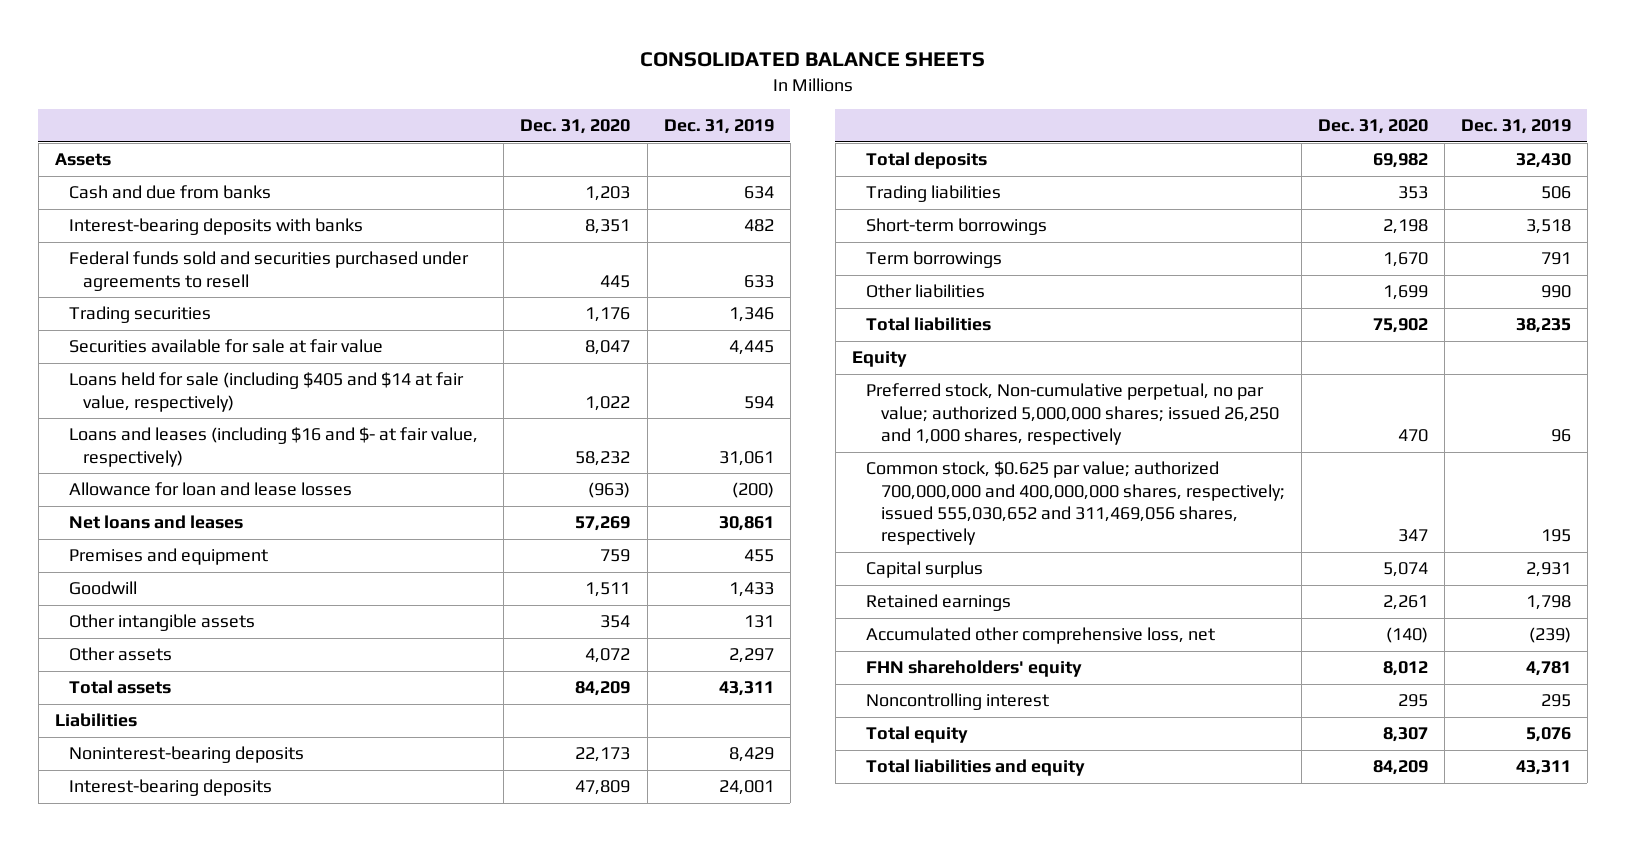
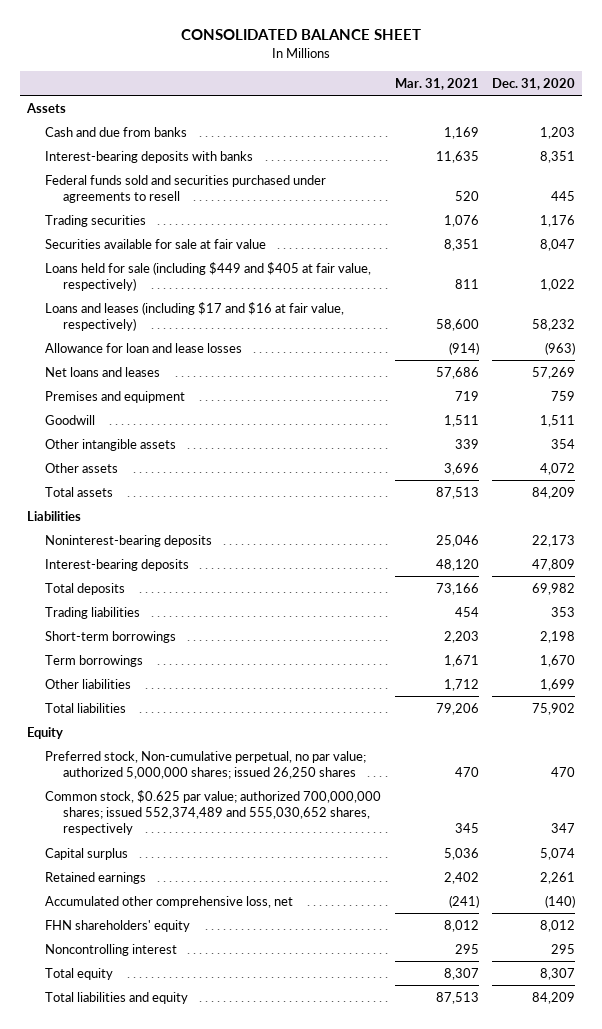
[639,52,985,68] CONSOLIDATED BALANCE SHEETS -> [181,29,422,41] CONSOLIDATED BALANCE SHEET
[663,119,774,135] Dec. 31, 2019 -> none
none -> [394,77,479,90] Mar. 31, 2021
[69,372,465,412] Loans held for sale (including $405 and $14 at fair value, respectively) -> [44,261,371,292] Loans held for sale (including $449 and $405 at fair value, respectively)
[69,427,479,467] Loans and leases (including $16 and $- at fair value, respectively) -> [44,301,344,332] Loans and leases (including $17 and $16 at fair value, respectively)
[866,383,1279,446] Preferred stock, Non-cumulative perpetual, no par value; authorized 5,000,000 shares; issued 26,250 and 1,000 shares, respectively -> [44,750,366,780] Preferred stock, Non-cumulative perpetual, no par value; authorized 5,000,000 shares; issued 26,250 shares
[866,461,1285,546] Common stock, $0.625 par value; authorized 700,000,000 and 400,000,000 shares, respectively; issued 555,030,652 and 311,469,056 shares, respectively -> [44,789,381,836] Common stock, $0.625 par value; authorized 700,000,000 shares; issued 552,374,489 and 555,030,652 shares, respectively

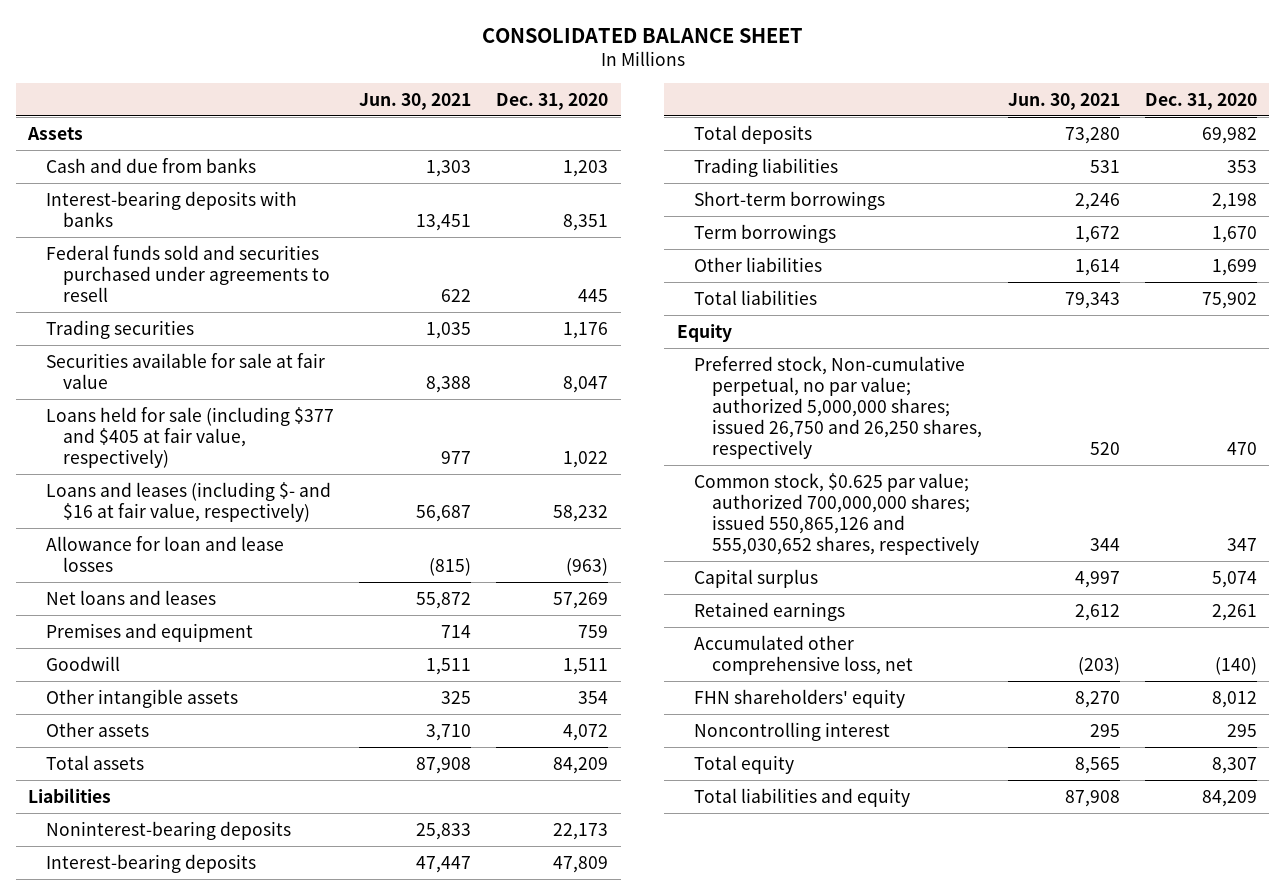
[394,77,479,90] Mar. 31, 2021 -> none
none -> [359,93,472,111] Jun. 30, 2021
[44,261,371,292] Loans held for sale (including $449 and $405 at fair value, respectively) -> [45,406,334,468] Loans held for sale (including $377 and $405 at fair value, respectively)
[44,301,344,332] Loans and leases (including $17 and $16 at fair value, respectively) -> [45,481,331,522] Loans and leases (including $- and $16 at fair value, respectively)
[44,750,366,780] Preferred stock, Non-cumulative perpetual, no par value; authorized 5,000,000 shares; issued 26,250 shares -> [694,355,982,460] Preferred stock, Non-cumulative perpetual, no par value; authorized 5,000,000 shares; issued 26,750 and 26,250 shares, respectively
[44,789,381,836] Common stock, $0.625 par value; authorized 700,000,000 shares; issued 552,374,489 and 555,030,652 shares, respectively -> [694,472,979,556] Common stock, $0.625 par value; authorized 700,000,000 shares; issued 550,865,126 and 555,030,652 shares, respectively

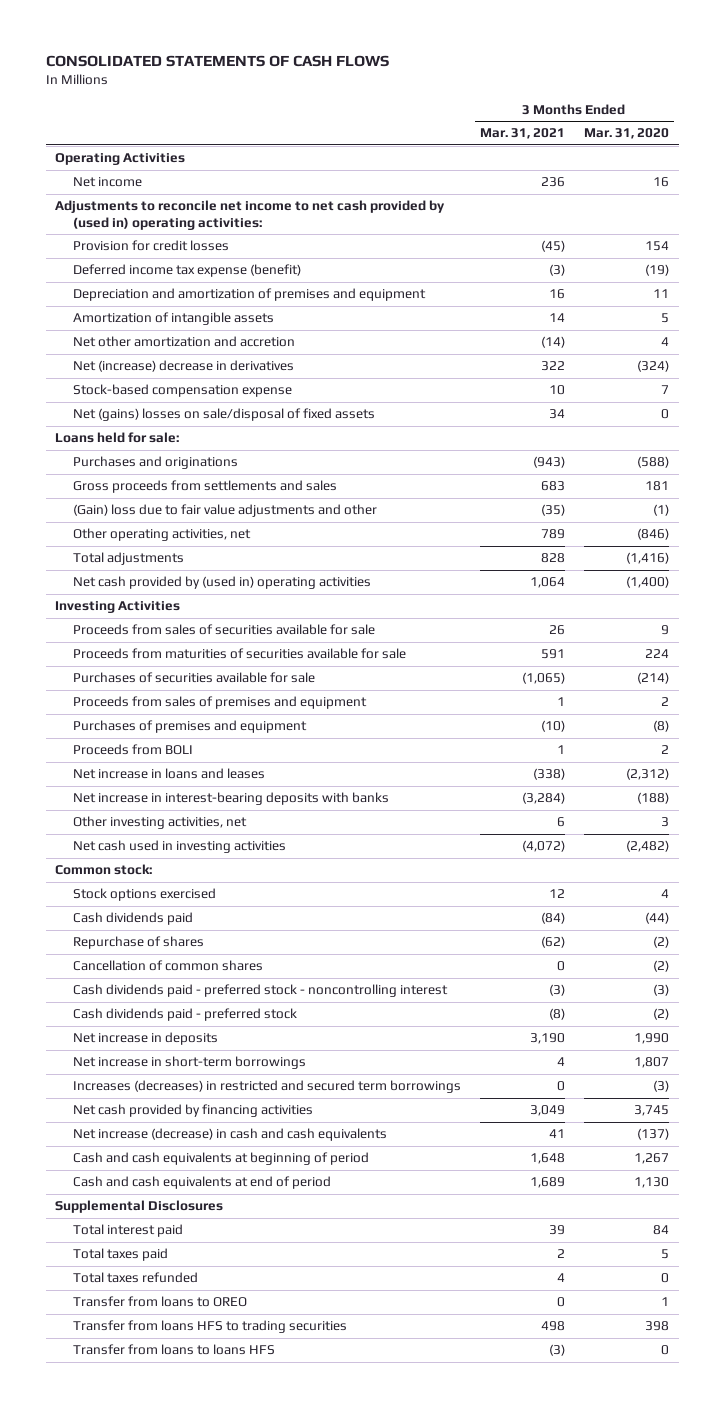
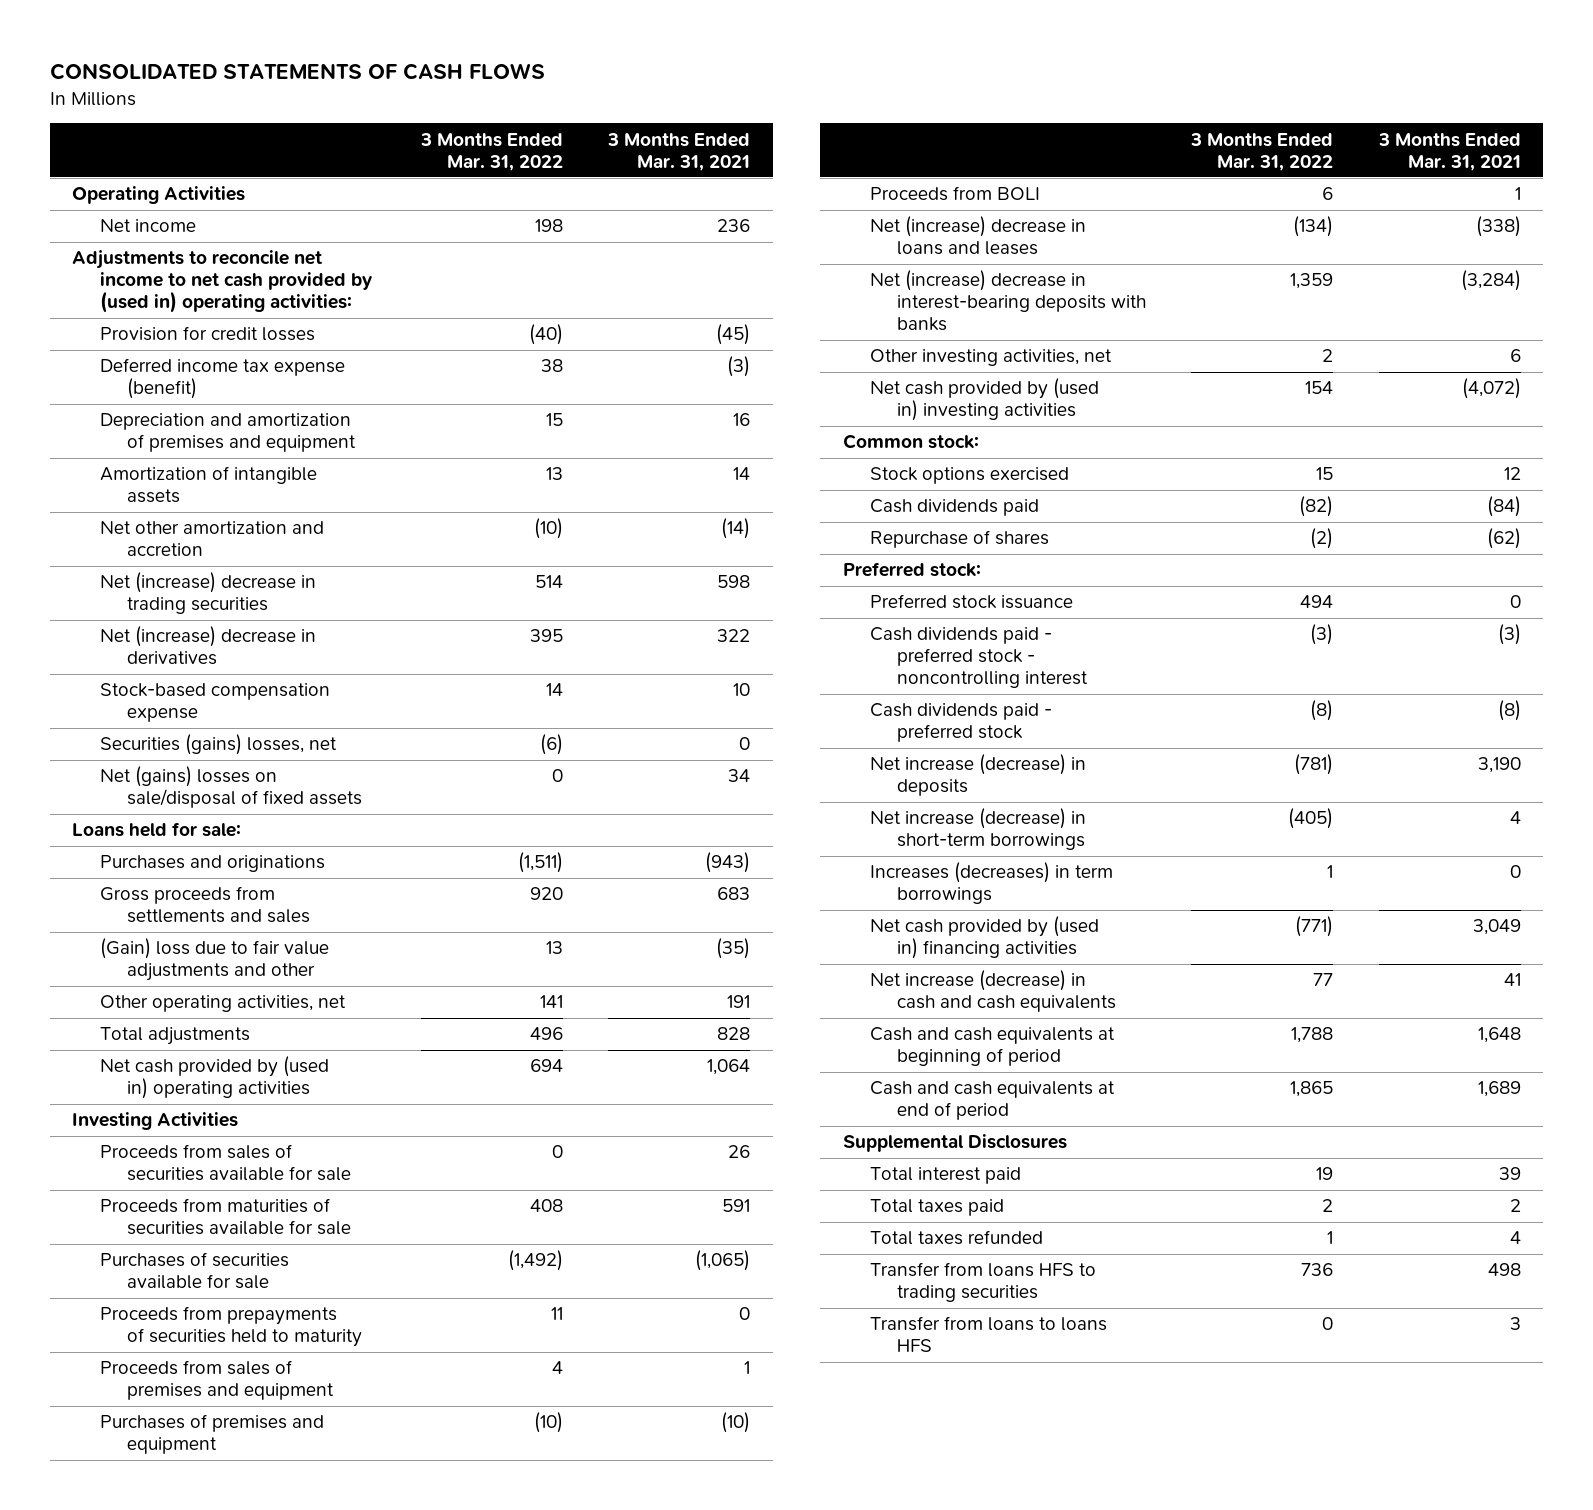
[584,128,670,140] Mar. 31, 2020 -> none
none -> [419,132,563,171] 3 Months Ended Mar. 31, 2022
none -> [99,572,316,615] Net (increase) decrease in trading securities
none -> [99,734,337,756] Securities (gains) losses, net
[540,529,565,540] 789 -> [727,995,751,1009] 191
none -> [99,1306,362,1348] Proceeds from prepayments of securities held to maturity
[72,768,265,780] Net increase in loans and leases -> [869,216,1086,256] Net (increase) decrease in loans and leases
[72,792,389,806] Net increase in interest-bearing deposits with banks -> [869,270,1146,332] Net (increase) decrease in interest-bearing deposits with banks
[72,840,286,854] Net cash used in investing activities -> [869,378,1099,422] Net cash provided by (used in) investing activities
[72,960,263,972] Cancellation of common shares -> none
none -> [842,562,981,578] Preferred stock:
none -> [869,594,1073,610] Preferred stock issuance
[72,1032,218,1046] Net increase in deposits -> [869,754,1086,797] Net increase (decrease) in deposits
[72,1056,306,1070] Net increase in short-term borrowings -> [869,808,1086,851] Net increase (decrease) in short-term borrowings
[72,1080,461,1094] Increases (decreases) in restricted and secured term borrowings -> [869,862,1113,905] Increases (decreases) in term borrowings
[72,1104,313,1118] Net cash provided by financing activities -> [869,916,1099,960] Net cash provided by (used in) financing activities
[72,1296,247,1308] Transfer from loans to OREO -> none
[548,1344,565,1357] (3) -> [1509,1317,1521,1331] 3

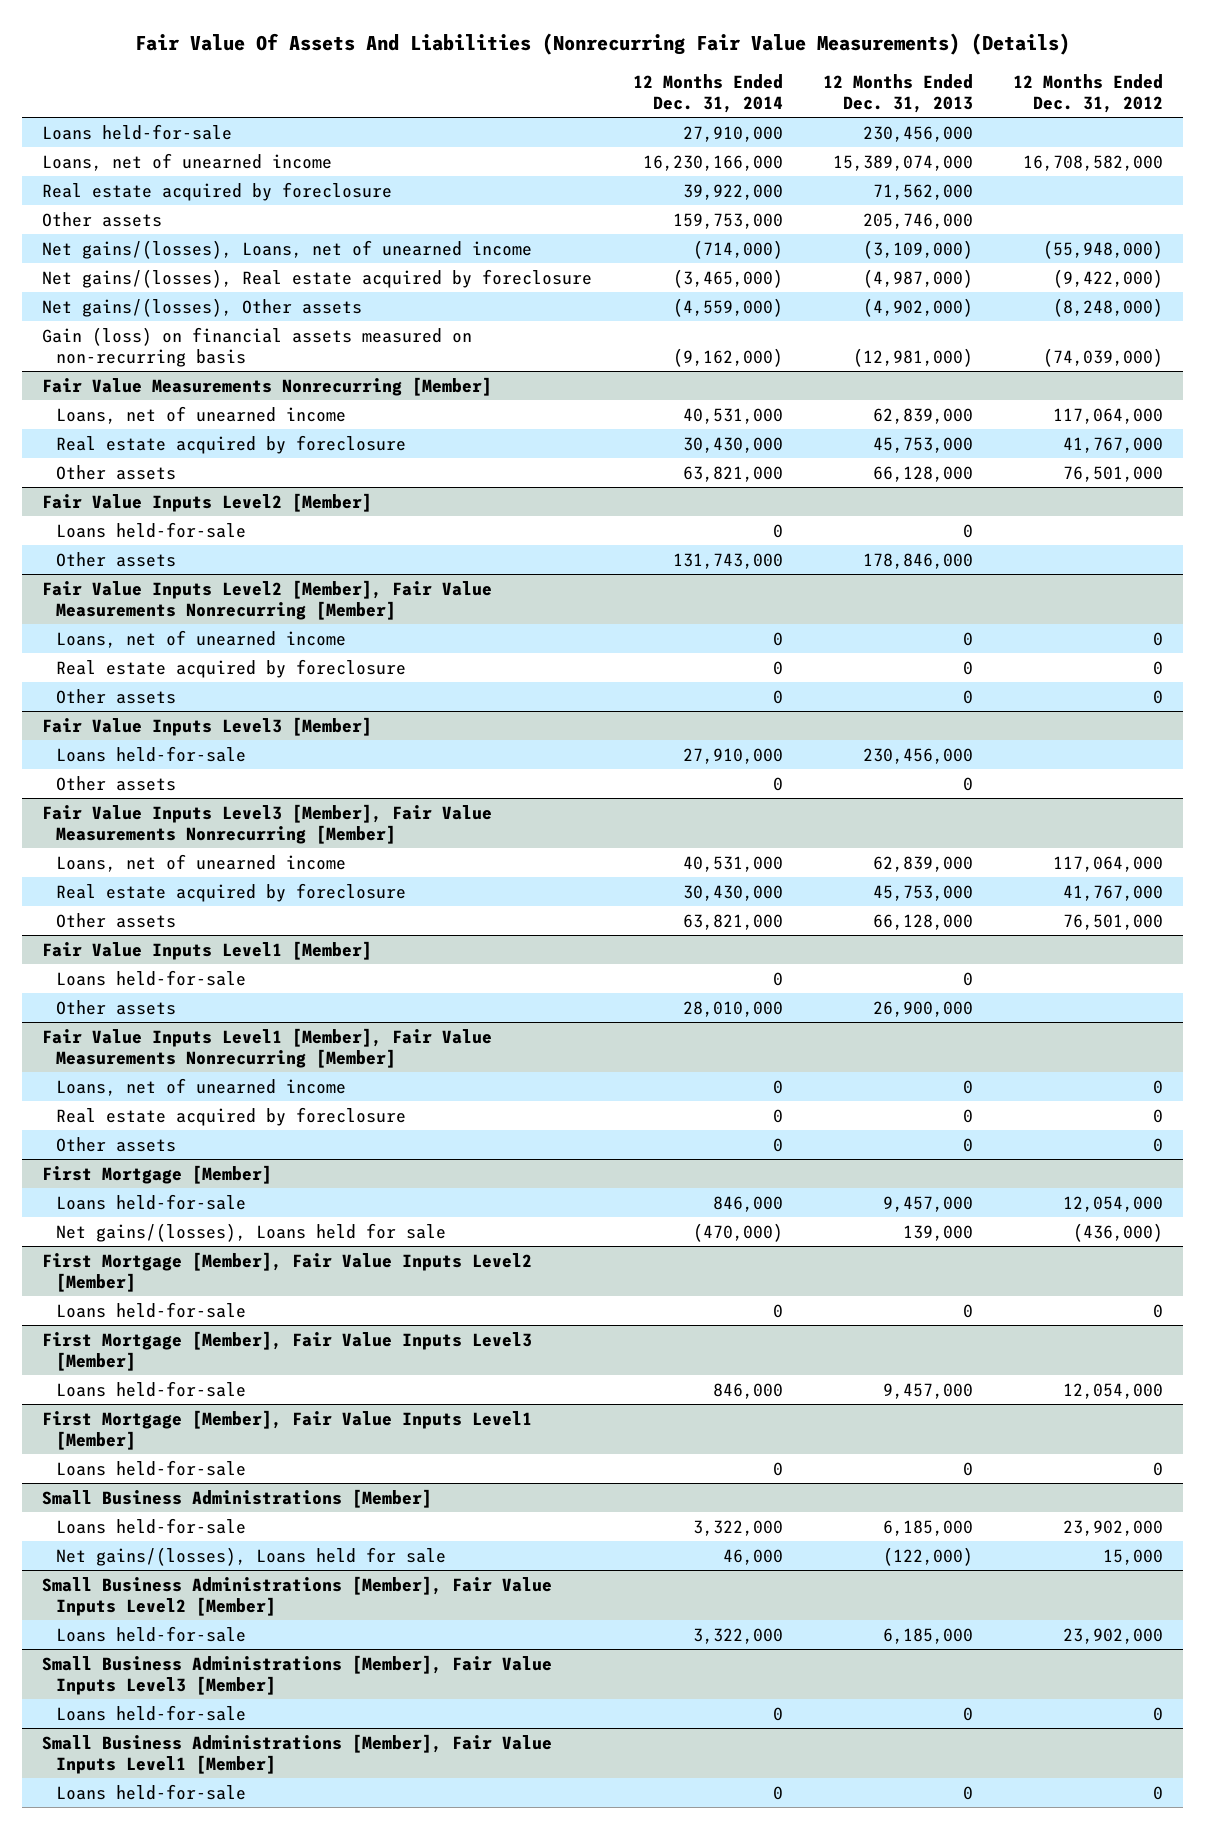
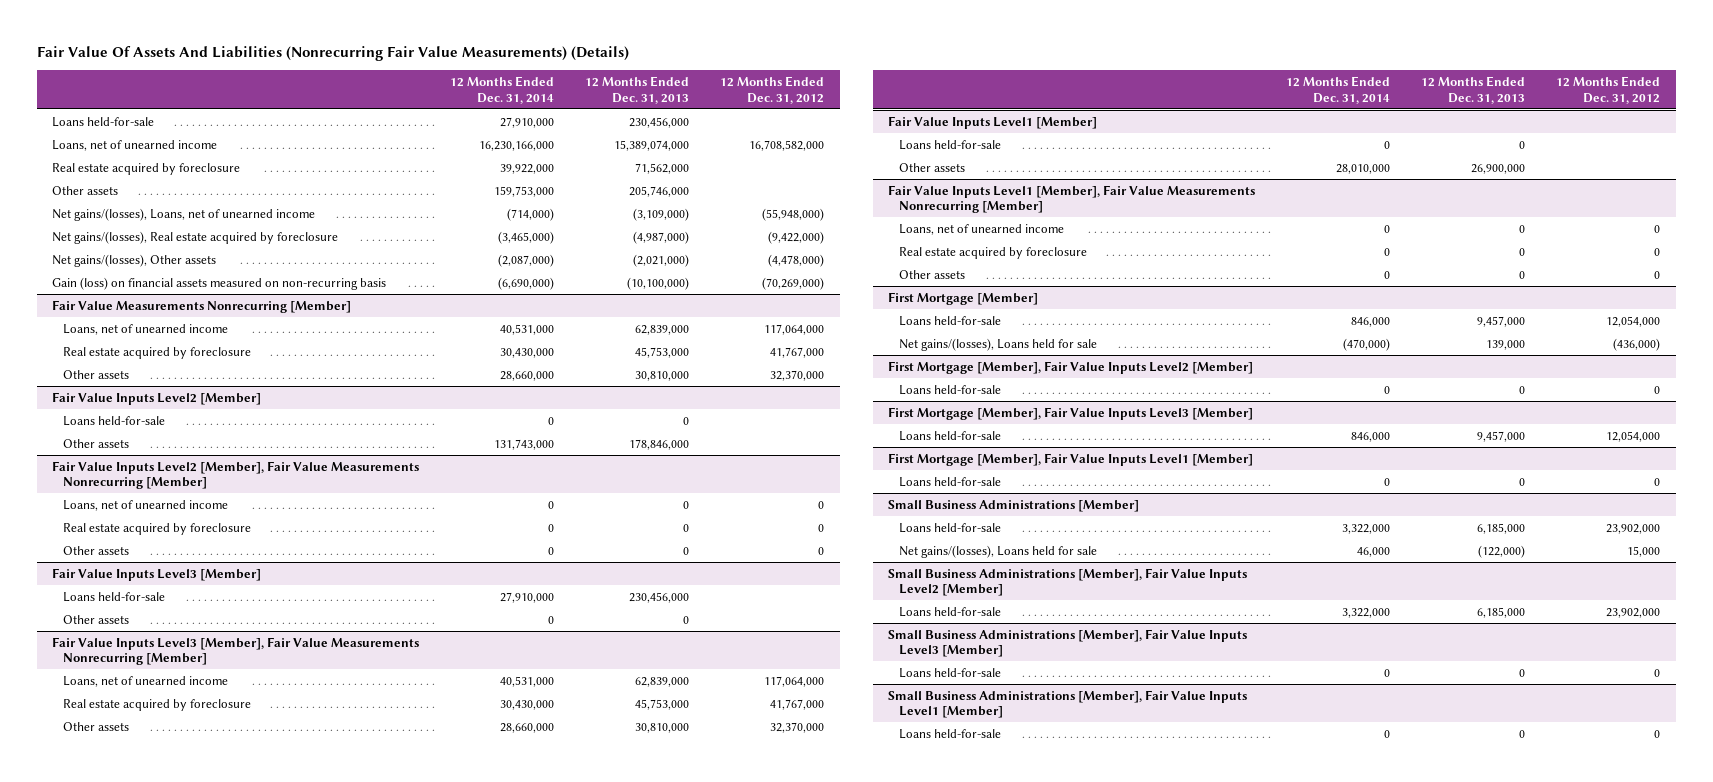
[672,297,783,317] (4,559,000) -> [498,253,555,267] (2,087,000)
[862,297,973,317] (4,902,000) -> [633,253,690,267] (2,021,000)
[1052,297,1163,317] (8,248,000) -> [768,253,825,267] (4,478,000)
[672,347,783,367] (9,162,000) -> [498,276,555,290] (6,690,000)
[852,347,973,367] (12,981,000) -> [627,276,690,290] (10,100,000)
[1042,347,1163,367] (74,039,000) -> [762,276,825,290] (70,269,000)
[682,465,783,482] 63,821,000 -> [500,370,555,381] 28,660,000
[872,465,973,482] 66,128,000 -> [635,370,690,381] 30,810,000
[1062,465,1163,482] 76,501,000 -> [770,369,825,381] 32,370,000
[682,913,783,930] 63,821,000 -> [500,722,555,733] 28,660,000
[872,913,973,930] 66,128,000 -> [635,722,690,733] 30,810,000
[1062,913,1163,930] 76,501,000 -> [770,721,825,733] 32,370,000

